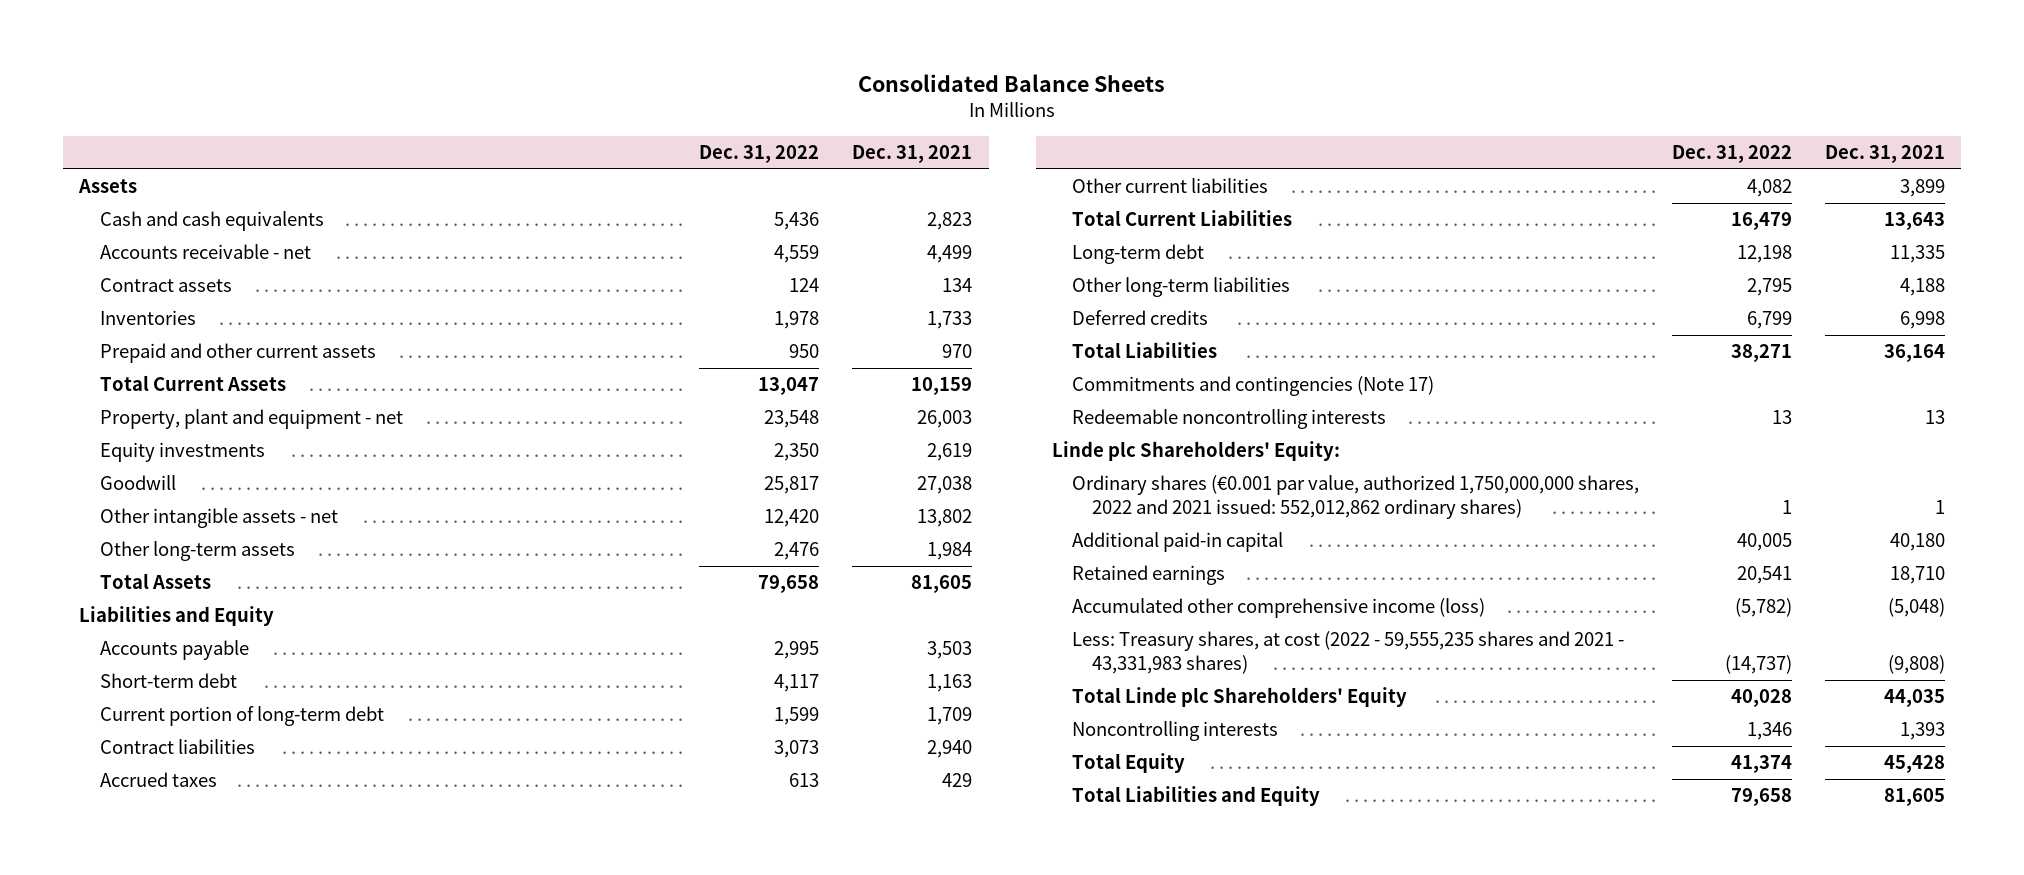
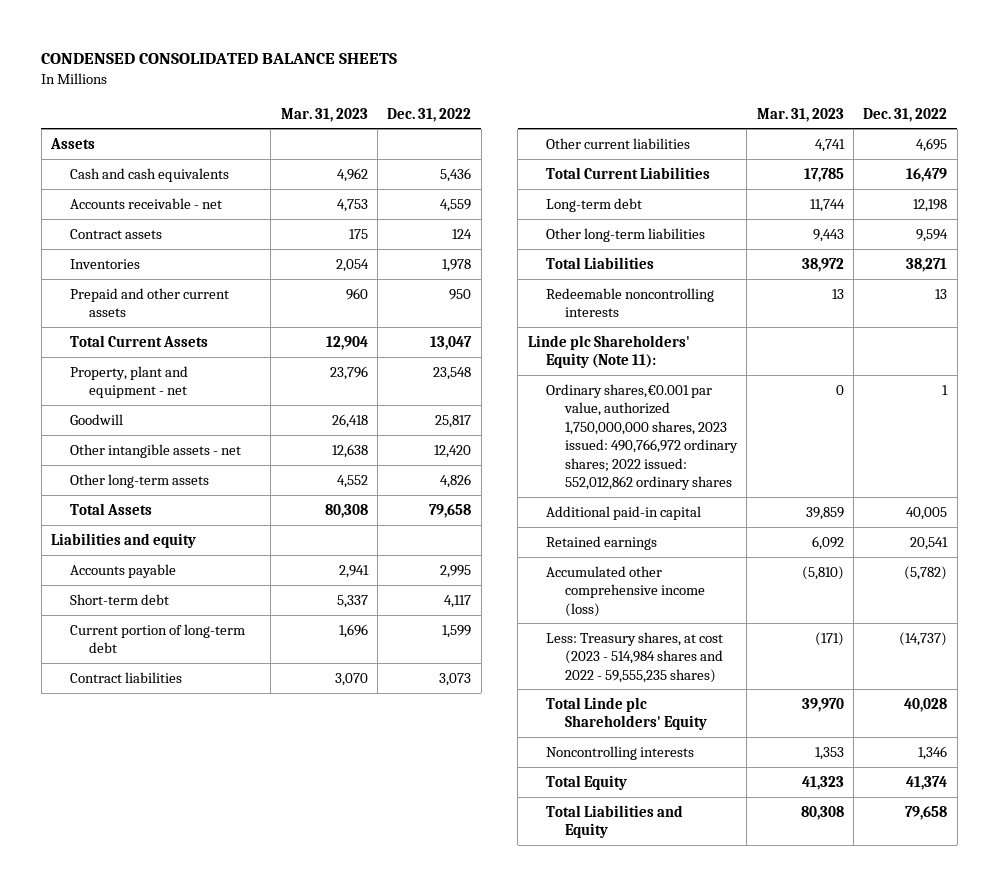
[858,74,1166,93] Consolidated Balance Sheets -> [41,53,398,65] CONDENSED CONSOLIDATED BALANCE SHEETS
[852,145,973,164] Dec. 31, 2021 -> none
none -> [280,107,368,122] Mar. 31, 2023
[99,442,265,463] Equity investments -> none
[774,542,820,561] 2,476 -> [440,473,472,488] 4,826
[79,606,275,627] Liabilities and Equity -> [51,532,197,548] Liabilities and equity
[99,772,217,788] Accrued taxes -> none
[1746,179,1792,198] 4,082 -> [916,137,948,152] 4,695
[1072,310,1209,326] Deferred credits -> none
[1746,278,1792,297] 2,795 -> [916,228,949,242] 9,594
[1072,376,1435,397] Commitments and contingencies (Note 17) -> none
[1051,441,1340,462] Linde plc Shareholders' Equity: -> [527,334,690,369] Linde plc Shareholders' Equity (Note 11):
[1072,475,1640,520] Ordinary shares (€0.001 par value, authorized 1,750,000,000 shares, 2022 and 2021 issued: 552,012,862 ordinary shares) -> [546,383,739,490] Ordinary shares,€0.001 par value, authorized 1,750,000,000 shares, 2023 issued: 490,766,972 ordinary shares; 2022 issued: 552,012,862 ordinary shares
[1072,631,1625,675] Less: Treasury shares, at cost (2022 - 59,555,235 shares and 2021 - 43,331,983 shares) -> [546,631,724,683] Less: Treasury shares, at cost (2023 - 514,984 shares and 2022 - 59,555,235 shares)

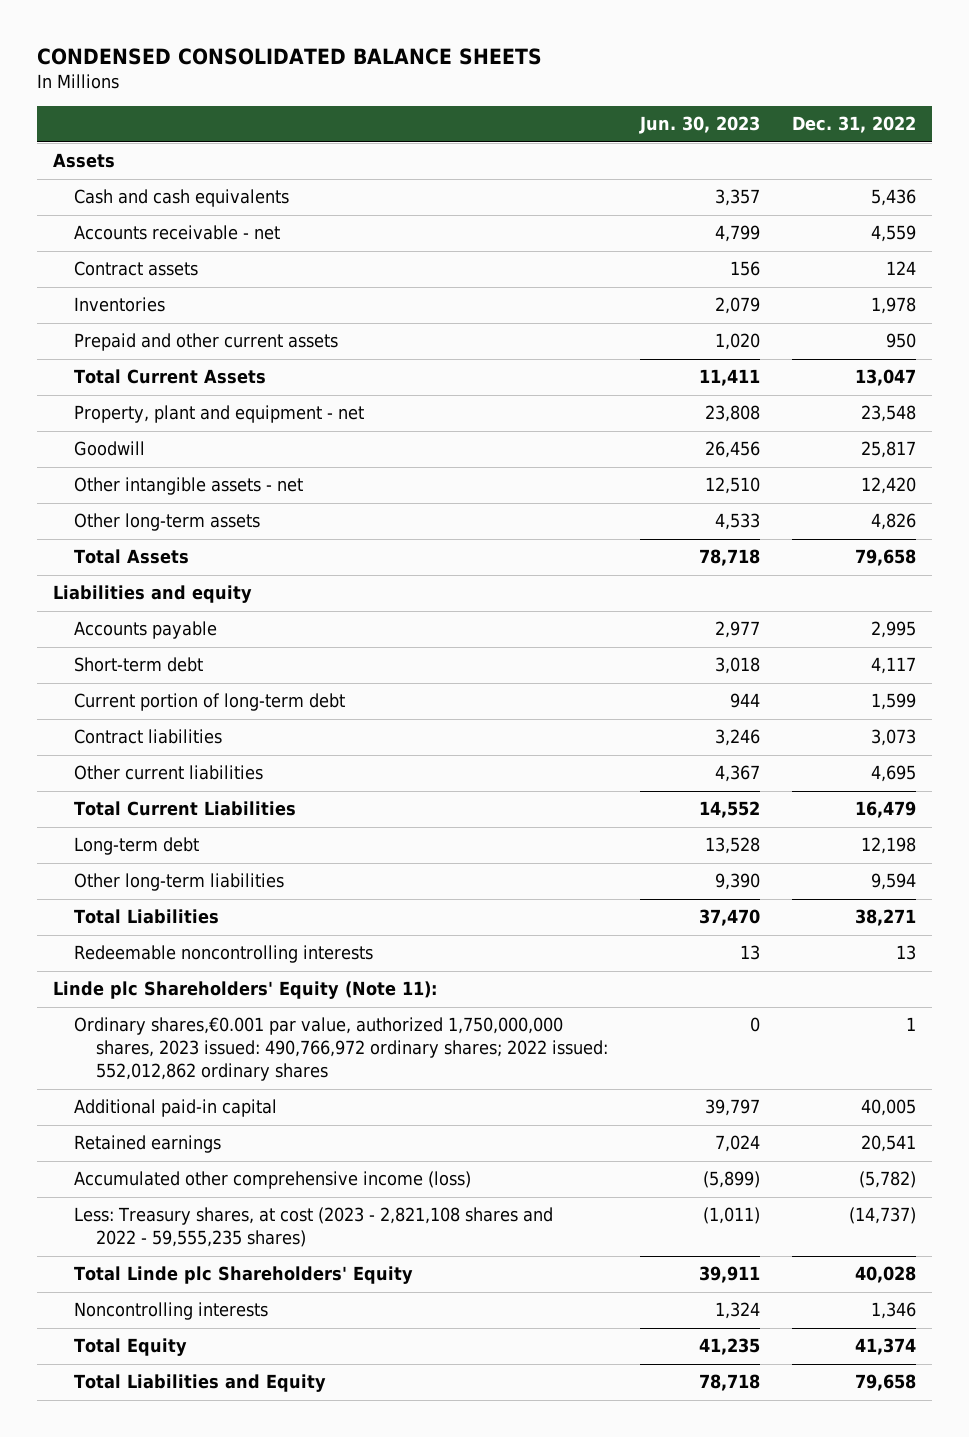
[280,107,368,122] Mar. 31, 2023 -> none
none -> [638,115,760,134] Jun. 30, 2023
[546,631,724,683] Less: Treasury shares, at cost (2023 - 514,984 shares and 2022 - 59,555,235 shares) -> [74,1207,554,1248] Less: Treasury shares, at cost (2023 - 2,821,108 shares and 2022 - 59,555,235 shares)

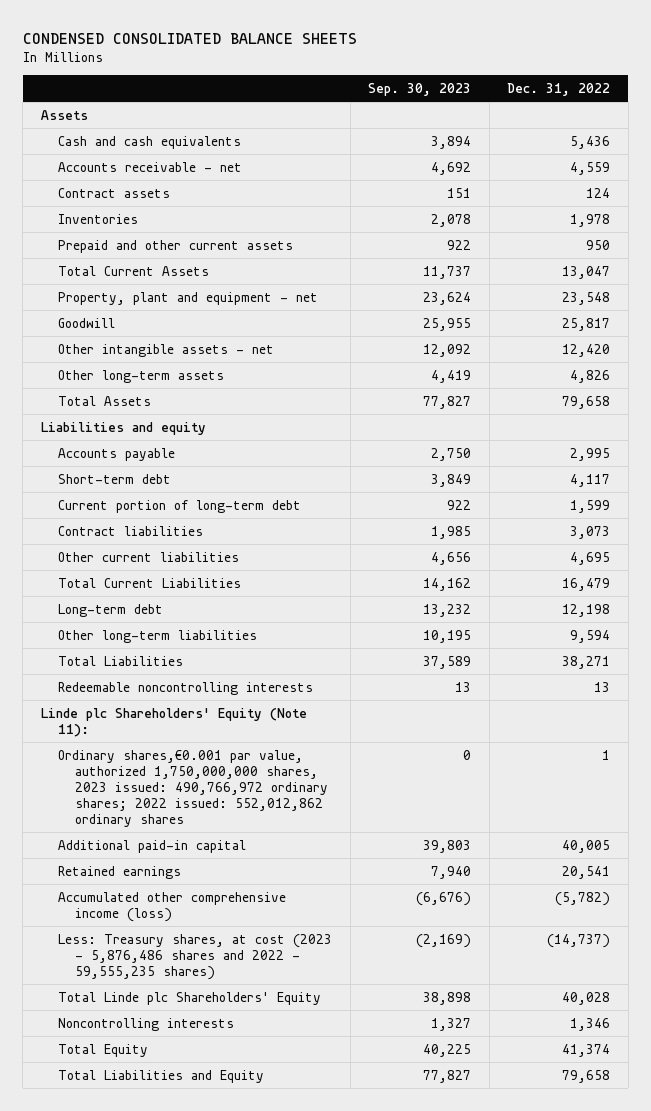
[638,115,760,134] Jun. 30, 2023 -> none
none -> [368,82,472,96] Sep. 30, 2023
[74,1207,554,1248] Less: Treasury shares, at cost (2023 - 2,821,108 shares and 2022 - 59,555,235 shares) -> [57,933,332,980] Less: Treasury shares, at cost (2023 - 5,876,486 shares and 2022 - 59,555,235 shares)

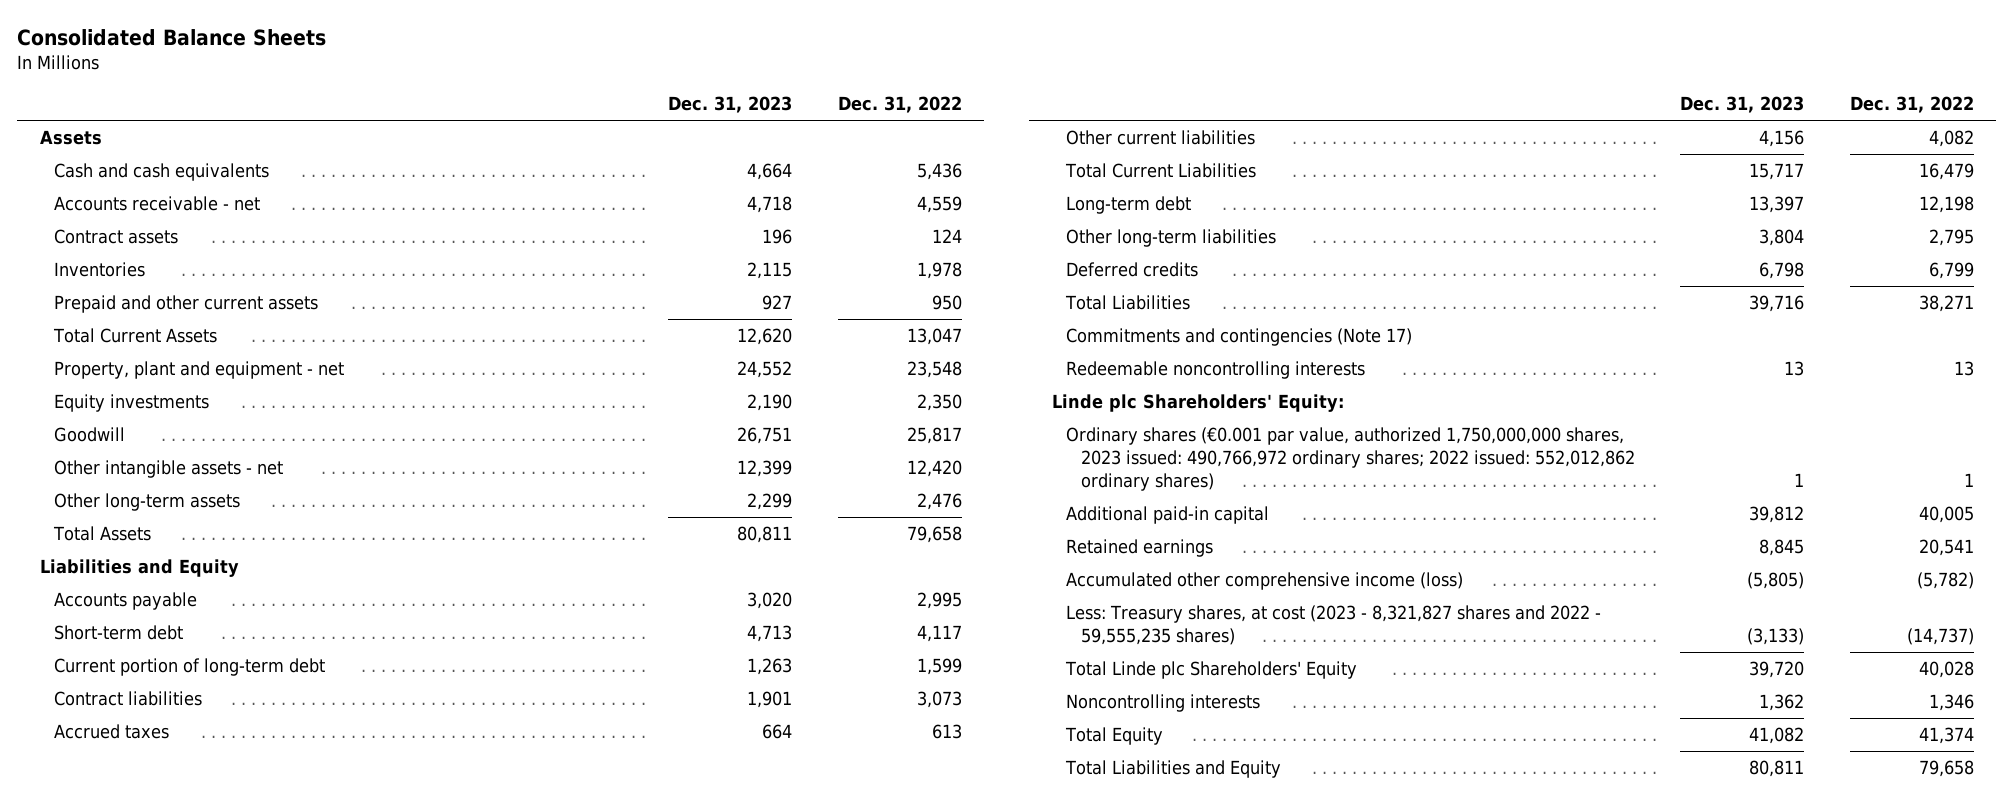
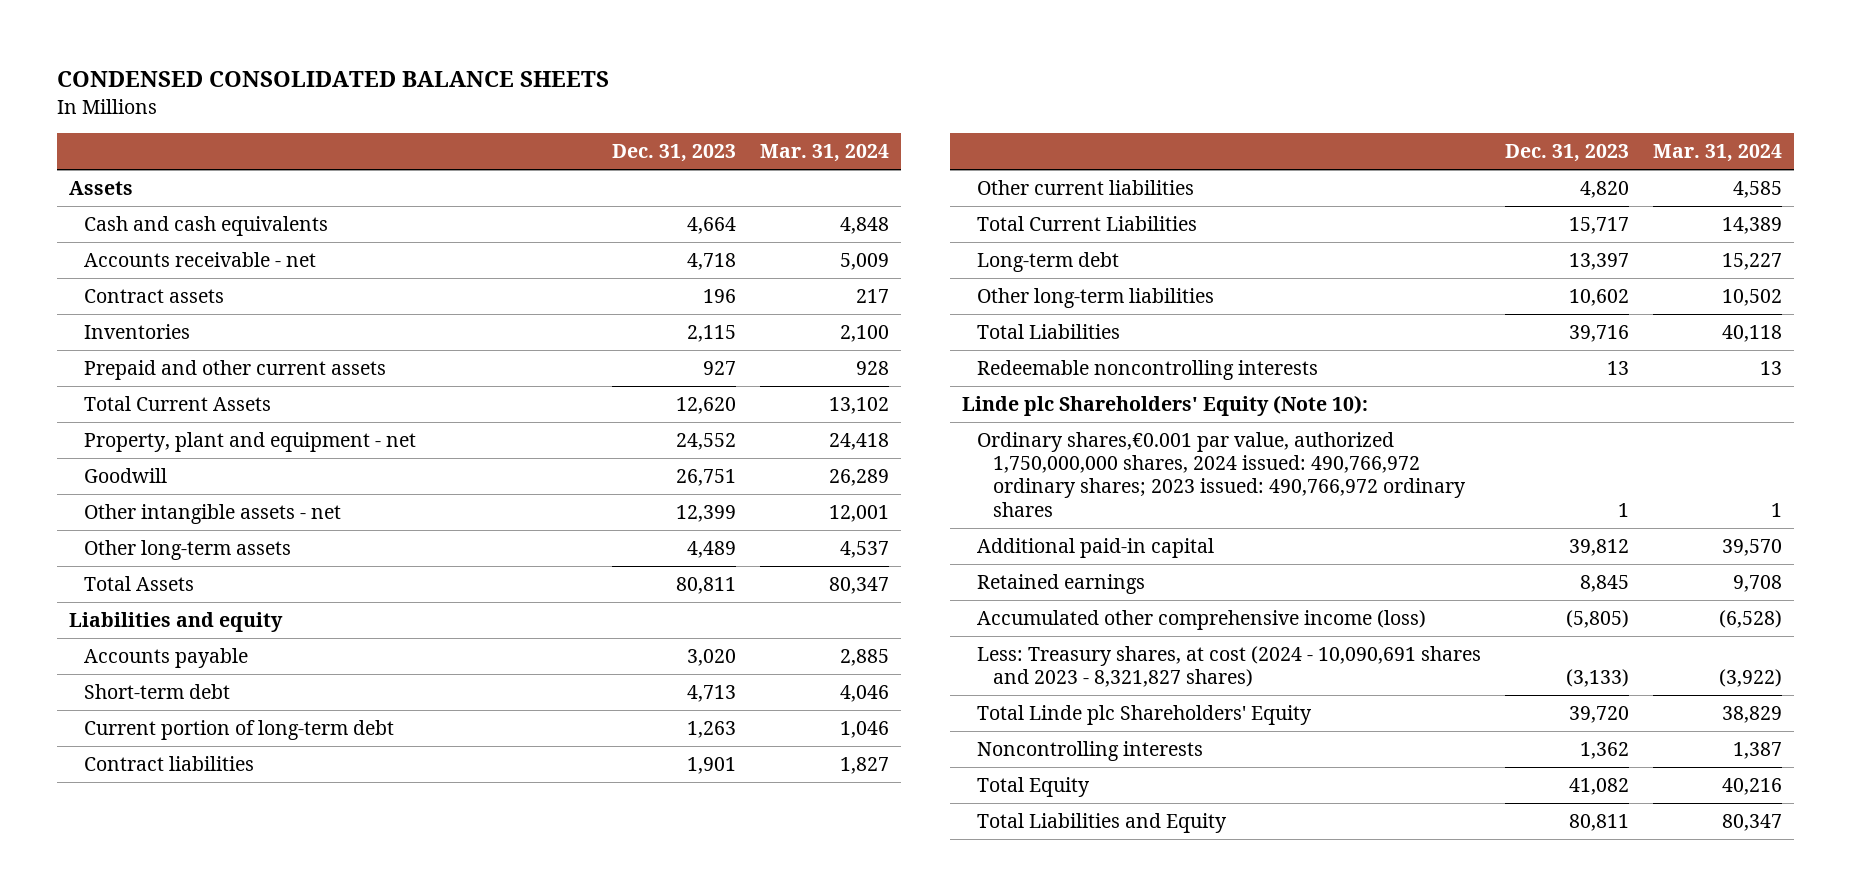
[17,29,327,47] Consolidated Balance Sheets -> [56,71,609,88] CONDENSED CONSOLIDATED BALANCE SHEETS
[837,96,962,114] Dec. 31, 2022 -> none
none -> [759,144,889,163] Mar. 31, 2024
[54,394,210,413] Equity investments -> none
[747,493,793,511] 2,299 -> [687,541,737,559] 4,489
[40,559,240,578] Liabilities and Equity -> [68,612,283,633] Liabilities and equity
[54,724,170,740] Accrued taxes -> none
[1759,130,1805,148] 4,156 -> [1580,181,1630,199] 4,820
[1066,262,1199,278] Deferred credits -> none
[1759,229,1805,247] 3,804 -> [1569,289,1630,307] 10,602
[1066,328,1413,347] Commitments and contingencies (Note 17) -> none
[1051,394,1344,413] Linde plc Shareholders' Equity: -> [961,395,1368,417] Linde plc Shareholders' Equity (Note 10):
[1066,427,1635,492] Ordinary shares (€0.001 par value, authorized 1,750,000,000 shares, 2023 issued: 490,766,972 ordinary shares; 2022 issued: 552,012,862 ordinary shares) -> [977,432,1466,517] Ordinary shares,€0.001 par value, authorized 1,750,000,000 shares, 2024 issued: 490,766,972 ordinary shares; 2023 issued: 490,766,972 ordinary shares
[1066,605,1602,646] Less: Treasury shares, at cost (2023 - 8,321,827 shares and 2022 - 59,555,235 shares) -> [977,646,1482,688] Less: Treasury shares, at cost (2024 - 10,090,691 shares and 2023 - 8,321,827 shares)

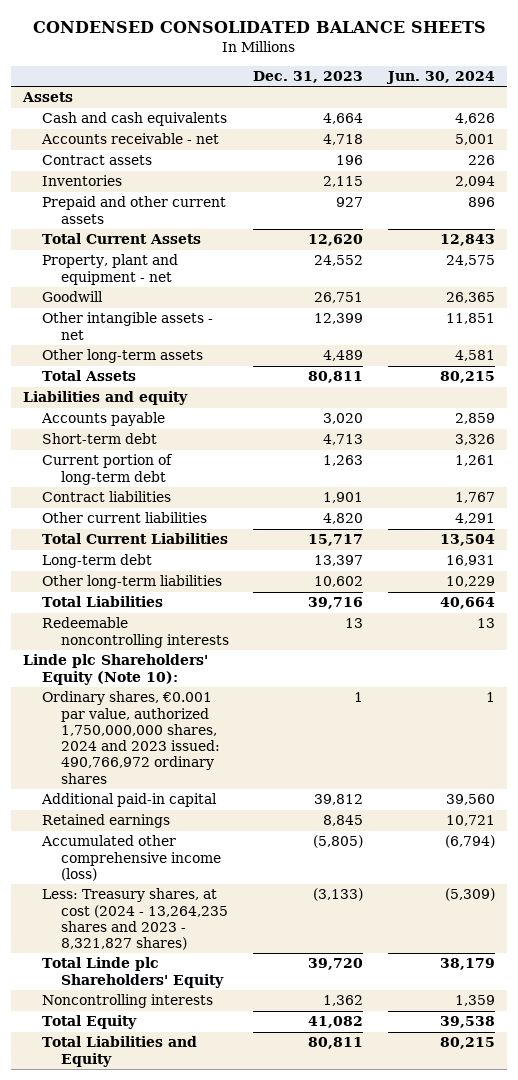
[759,144,889,163] Mar. 31, 2024 -> none
none -> [385,71,495,85] Jun. 30, 2024
[977,432,1466,517] Ordinary shares,€0.001 par value, authorized 1,750,000,000 shares, 2024 issued: 490,766,972 ordinary shares; 2023 issued: 490,766,972 ordinary shares -> [42,691,221,784] Ordinary shares, €0.001 par value, authorized 1,750,000,000 shares, 2024 and 2023 issued: 490,766,972 ordinary shares
[977,646,1482,688] Less: Treasury shares, at cost (2024 - 10,090,691 shares and 2023 - 8,321,827 shares) -> [42,888,229,951] Less: Treasury shares, at cost (2024 - 13,264,235 shares and 2023 - 8,321,827 shares)

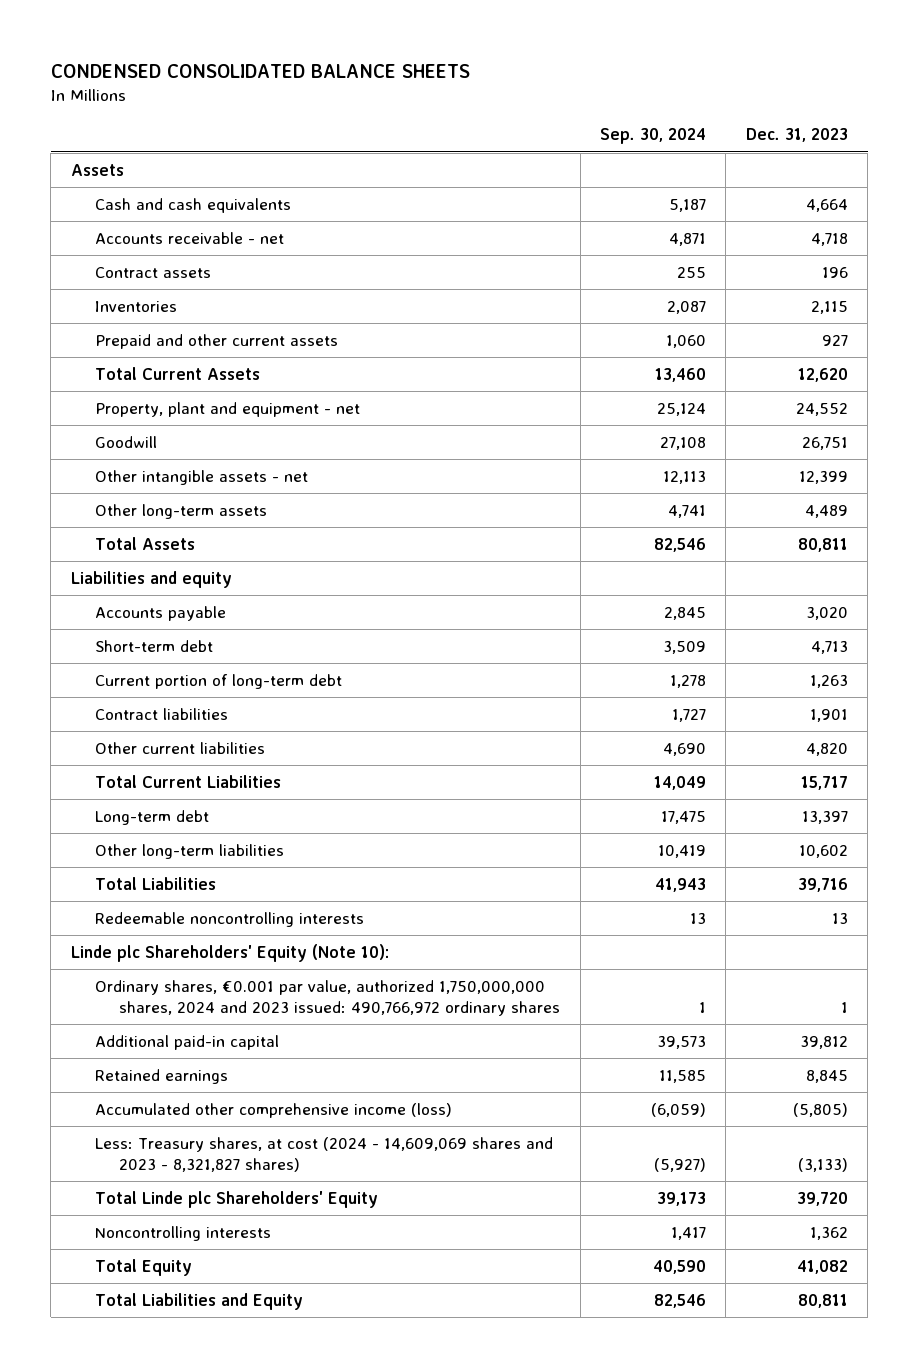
[385,71,495,85] Jun. 30, 2024 -> none
none -> [600,128,707,145] Sep. 30, 2024
[42,888,229,951] Less: Treasury shares, at cost (2024 - 13,264,235 shares and 2023 - 8,321,827 shares) -> [95,1136,554,1172] Less: Treasury shares, at cost (2024 - 14,609,069 shares and 2023 - 8,321,827 shares)

